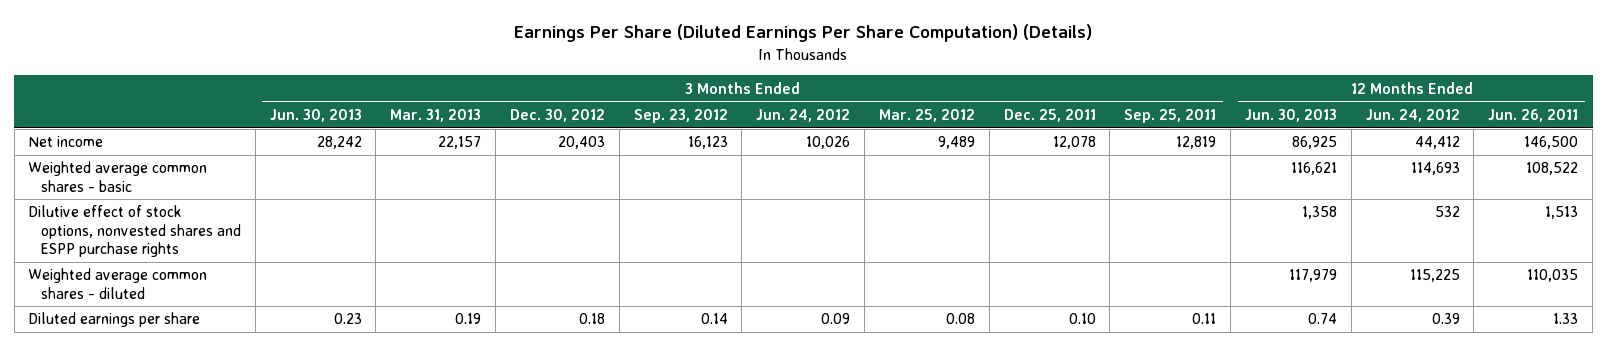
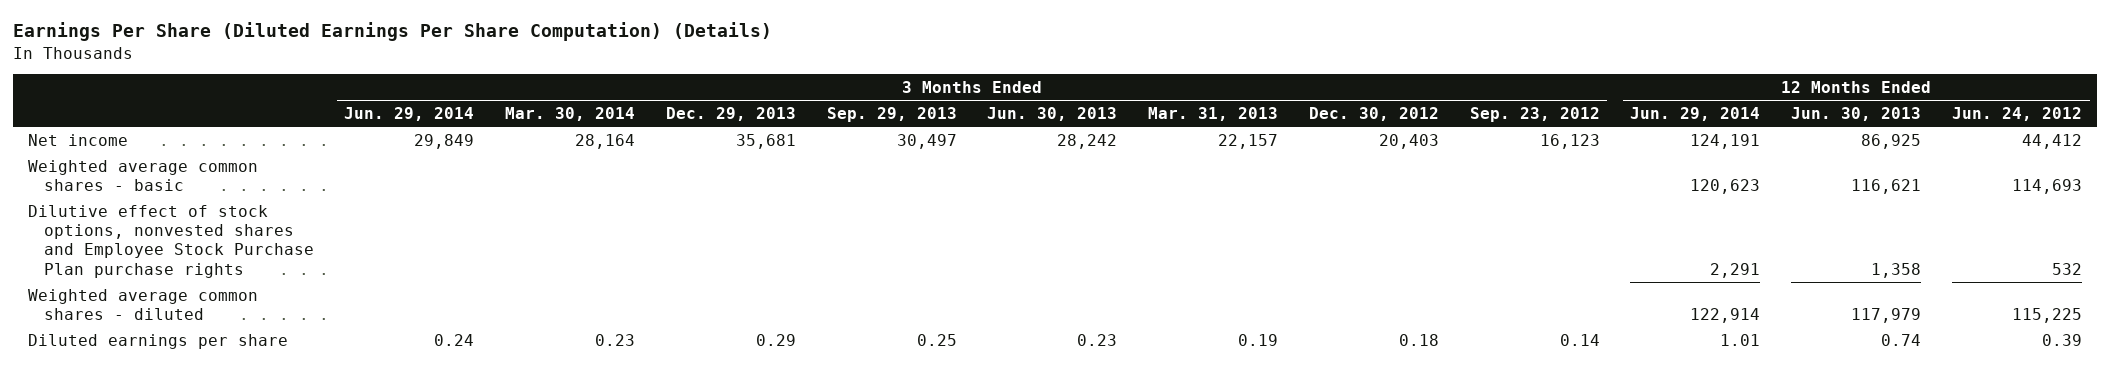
[756,108,851,122] Jun. 24, 2012 -> none
[878,108,975,122] Mar. 25, 2012 -> none
[1003,108,1096,122] Dec. 25, 2011 -> none
[1124,108,1217,123] Sep. 25, 2011 -> none
[1488,108,1579,122] Jun. 26, 2011 -> none
none -> [344,106,475,121] Jun. 29, 2014
none -> [505,106,636,121] Mar. 30, 2014
none -> [665,106,796,121] Dec. 29, 2013
none -> [826,106,957,122] Sep. 29, 2013
none -> [1630,106,1761,121] Jun. 29, 2014
[28,205,241,257] Dilutive effect of stock options, nonvested shares and ESPP purchase rights -> [28,204,314,278] Dilutive effect of stock options, nonvested shares and Employee Stock Purchase Plan purchase rights

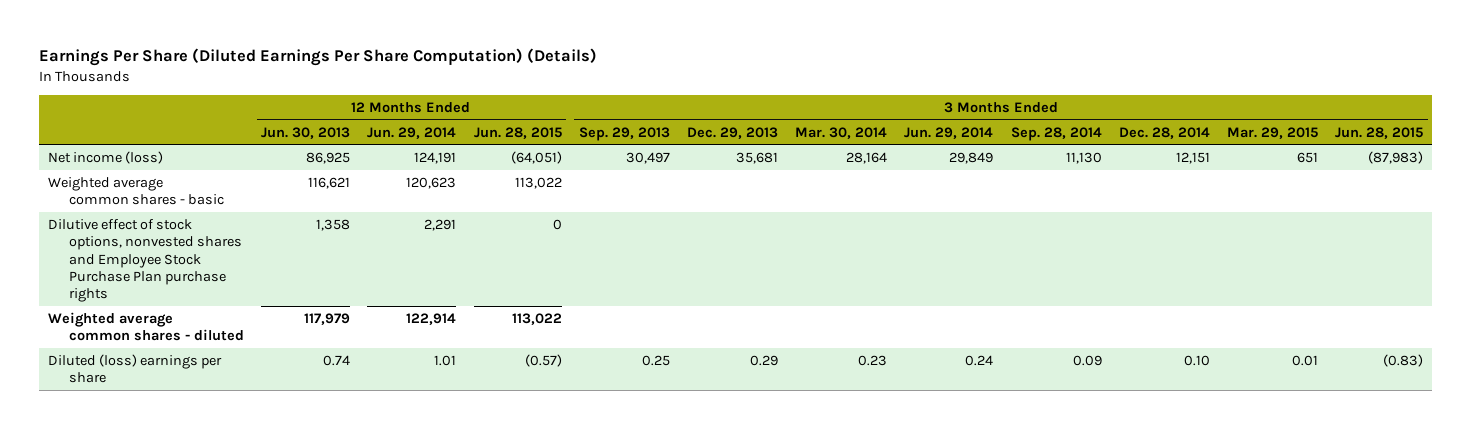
[987,106,1118,121] Jun. 30, 2013 -> none
[1148,106,1279,121] Mar. 31, 2013 -> none
[1308,106,1439,121] Dec. 30, 2012 -> none
[1469,106,1600,122] Sep. 23, 2012 -> none
[1951,106,2082,121] Jun. 24, 2012 -> none
none -> [473,126,562,139] Jun. 28, 2015
none -> [1010,126,1102,141] Sep. 28, 2014
none -> [1118,126,1210,139] Dec. 28, 2014
none -> [1227,126,1319,139] Mar. 29, 2015
none -> [1335,126,1424,139] Jun. 28, 2015
[28,133,129,146] Net income -> [47,150,163,164] Net income (loss)
[28,333,289,349] Diluted earnings per share -> [47,353,222,384] Diluted (loss) earnings per share

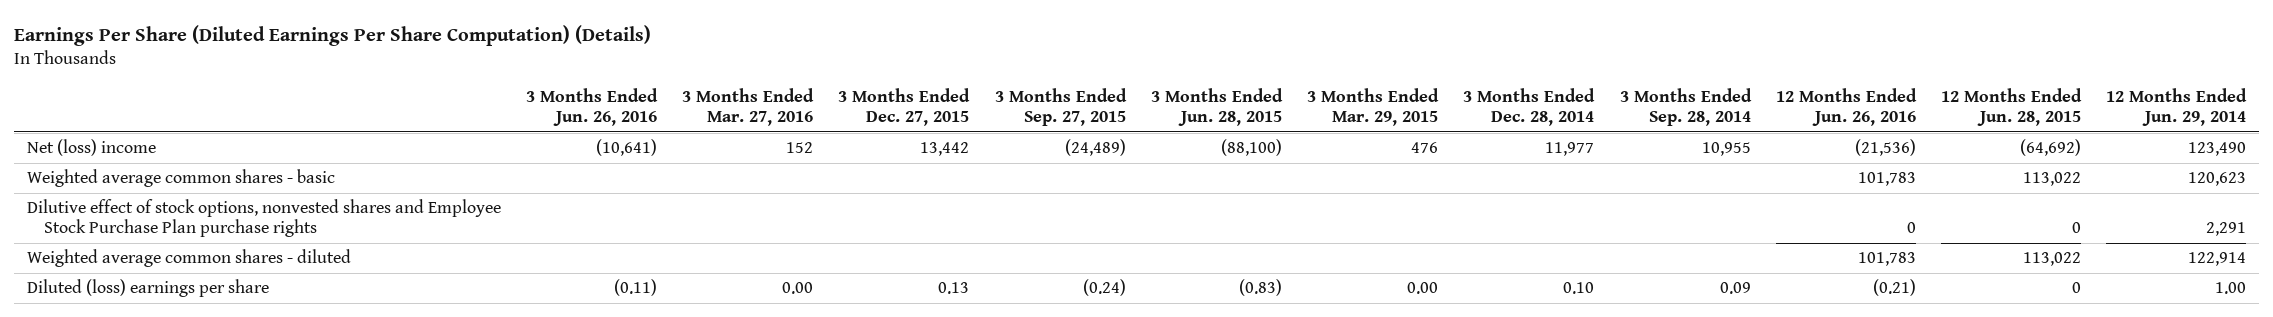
[261,126,351,139] Jun. 30, 2013 -> none
[578,126,670,141] Sep. 29, 2013 -> none
[687,126,779,139] Dec. 29, 2013 -> none
[795,126,888,139] Mar. 30, 2014 -> none
[904,126,994,139] Jun. 29, 2014 -> none
none -> [526,88,659,126] 3 Months Ended Jun. 26, 2016
none -> [682,88,815,126] 3 Months Ended Mar. 27, 2016
none -> [838,88,971,126] 3 Months Ended Dec. 27, 2015
none -> [994,88,1127,126] 3 Months Ended Sep. 27, 2015
none -> [1775,88,1917,126] 12 Months Ended Jun. 26, 2016
[47,150,163,164] Net income (loss) -> [26,139,156,157] Net (loss) income
[414,151,457,164] 124,191 -> [2188,142,2247,157] 123,490
[510,150,562,164] (64,051) -> [2019,139,2081,157] (64,692)
[1065,151,1102,164] 11,130 -> [1701,142,1751,157] 10,955
[1175,151,1210,164] 12,151 -> [1545,142,1595,157] 11,977
[1297,151,1319,163] 651 -> [1411,142,1439,154] 476
[1368,150,1424,164] (87,983) -> [1220,139,1282,157] (88,100)
[434,354,457,366] 1.01 -> [2215,282,2247,295] 1.00
[524,353,562,367] (0.57) -> [2071,282,2081,294] 0
[1292,354,1319,366] 0.01 -> [1407,282,1439,295] 0.00

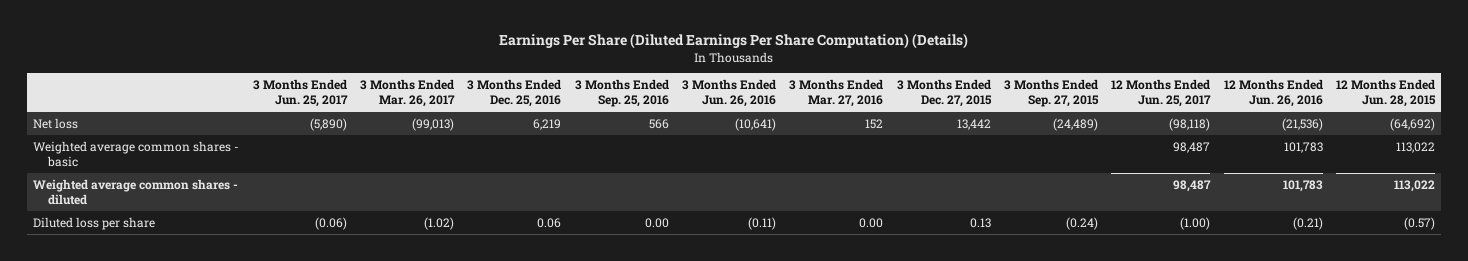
[1150,88,1283,126] 3 Months Ended Jun. 28, 2015 -> none
[1307,88,1440,126] 3 Months Ended Mar. 29, 2015 -> none
[1463,88,1596,126] 3 Months Ended Dec. 28, 2014 -> none
[1619,88,1752,126] 3 Months Ended Sep. 28, 2014 -> none
[2106,88,2248,126] 12 Months Ended Jun. 29, 2014 -> none
none -> [252,79,348,108] 3 Months Ended Jun. 25, 2017
none -> [360,79,456,108] 3 Months Ended Mar. 26, 2017
none -> [467,79,562,108] 3 Months Ended Dec. 25, 2016
none -> [574,79,669,108] 3 Months Ended Sep. 25, 2016
none -> [1111,79,1212,108] 12 Months Ended Jun. 25, 2017
[26,139,156,157] Net (loss) income -> [33,117,79,129] Net loss
[26,199,501,238] Dilutive effect of stock options, nonvested shares and Employee Stock Purchase Plan purchase rights -> none
[26,279,269,298] Diluted (loss) earnings per share -> [33,216,156,230] Diluted loss per share
[2071,282,2081,294] 0 -> [1403,216,1435,230] (0.57)

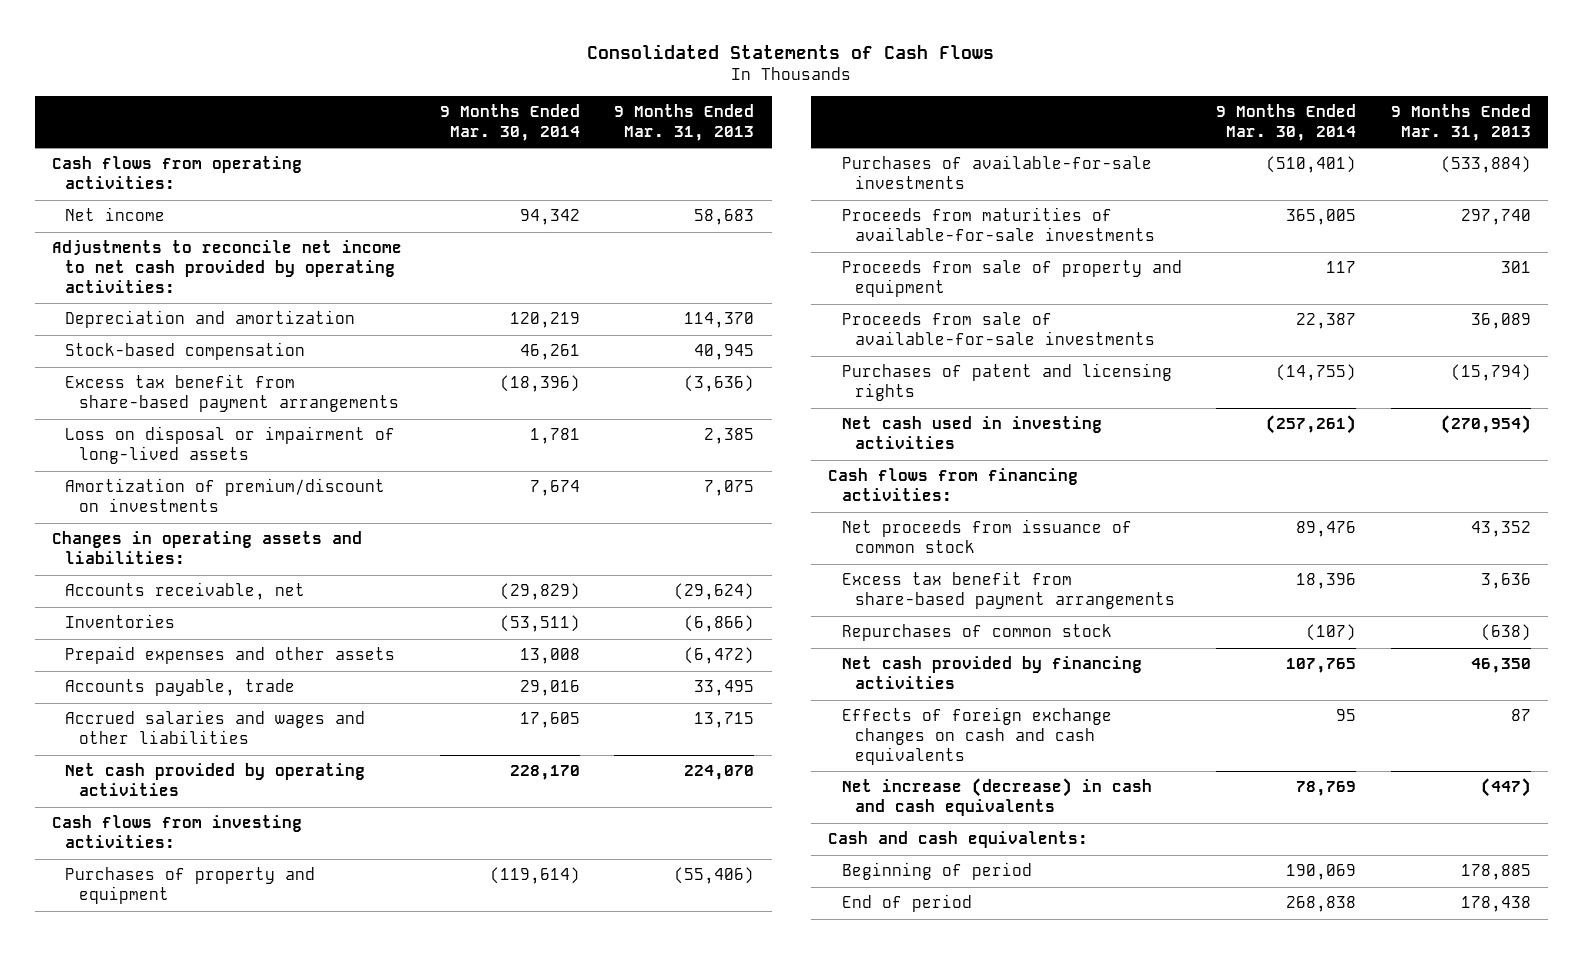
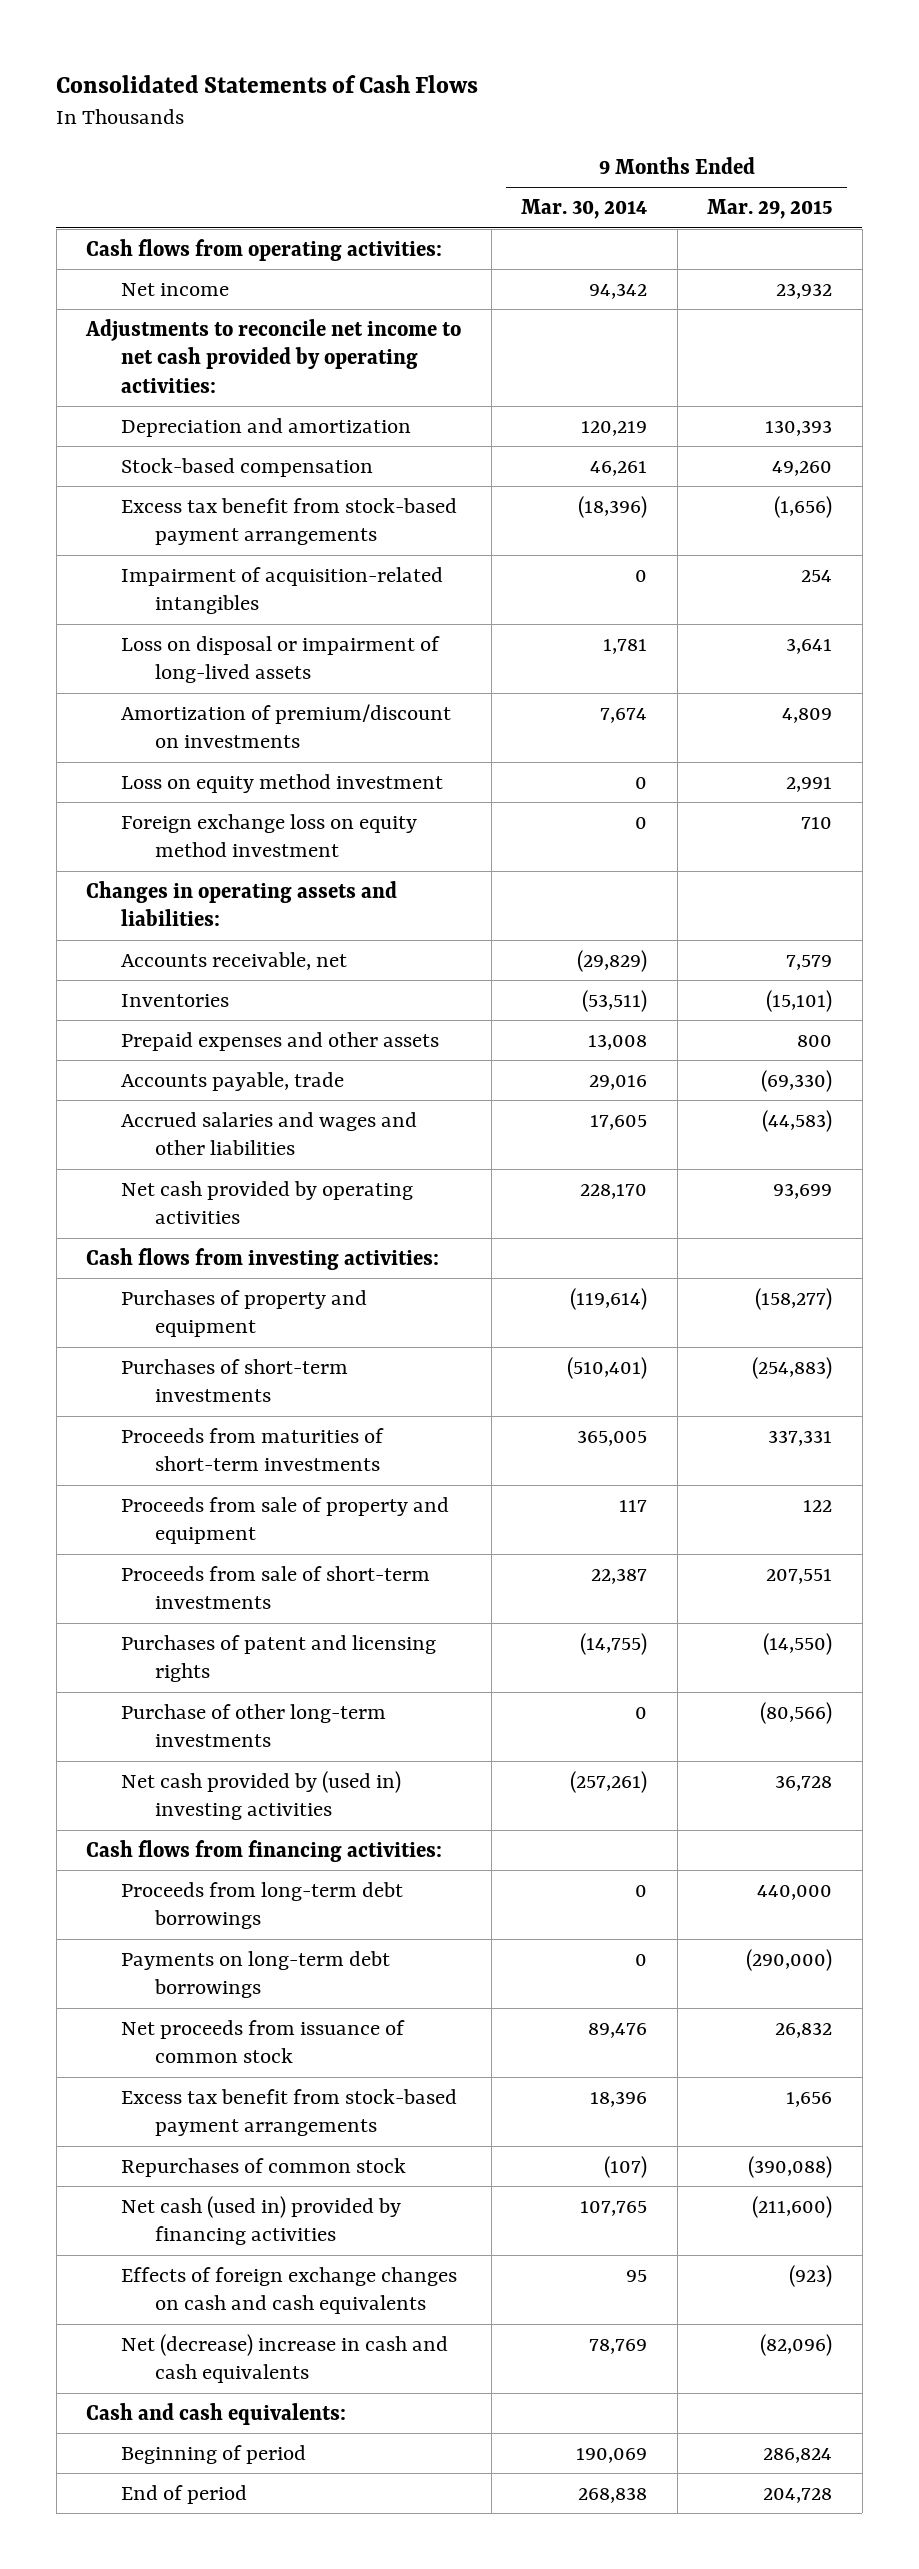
[614,104,755,141] 9 Months Ended Mar. 31, 2013 -> none
none -> [707,199,833,220] Mar. 29, 2015
[65,374,399,413] Excess tax benefit from share-based payment arrangements -> [120,497,457,546] Excess tax benefit from stock-based payment arrangements
none -> [120,566,443,615] Impairment of acquisition-related intangibles
none -> [120,773,443,793] Loss on equity method investment
none -> [120,813,417,858] Foreign exchange loss on equity method investment
[841,155,1152,190] Purchases of available-for-sale investments -> [120,1358,348,1403] Purchases of short-term investments
[841,207,1156,242] Proceeds from maturities of available-for-sale investments -> [120,1427,384,1472] Proceeds from maturities of short-term investments
[841,312,1156,346] Proceeds from sale of available-for-sale investments -> [120,1565,430,1610] Proceeds from sale of short-term investments
none -> [120,1703,386,1748] Purchase of other long-term investments
[841,416,1102,450] Net cash used in investing activities -> [120,1770,401,1821] Net cash provided by (used in) investing activities
none -> [120,1881,403,1930] Proceeds from long-term debt borrowings
none -> [120,1950,390,1999] Payments on long-term debt borrowings
[841,571,1176,610] Excess tax benefit from share-based payment arrangements -> [120,2088,457,2137] Excess tax benefit from stock-based payment arrangements
[841,656,1142,690] Net cash provided by financing activities -> [120,2195,401,2246] Net cash (used in) provided by financing activities
[841,778,1152,817] Net increase (decrease) in cash and cash equivalents -> [120,2333,448,2384] Net (decrease) increase in cash and cash equivalents

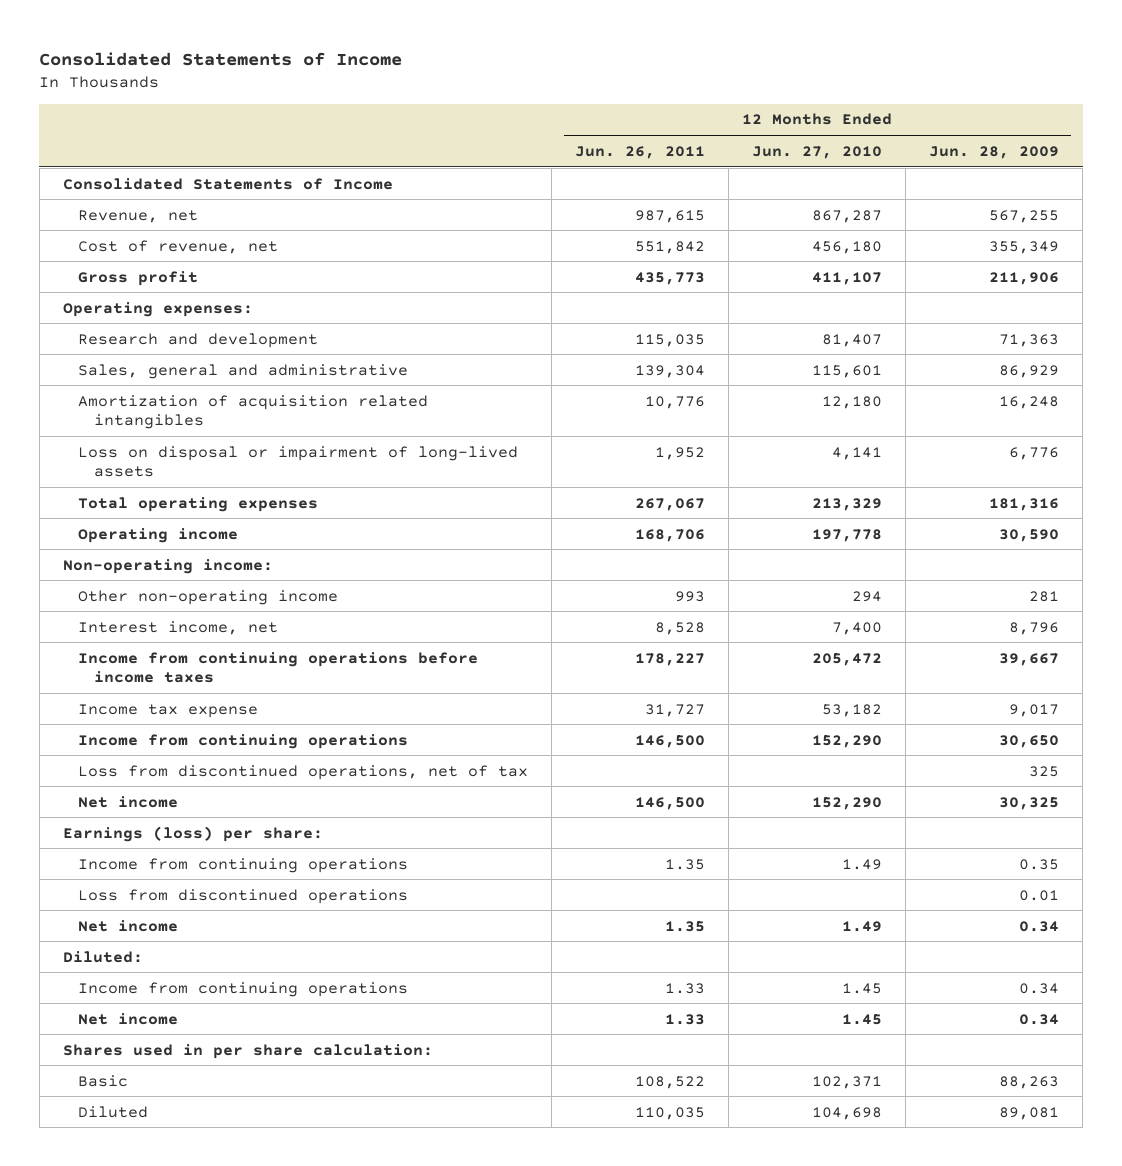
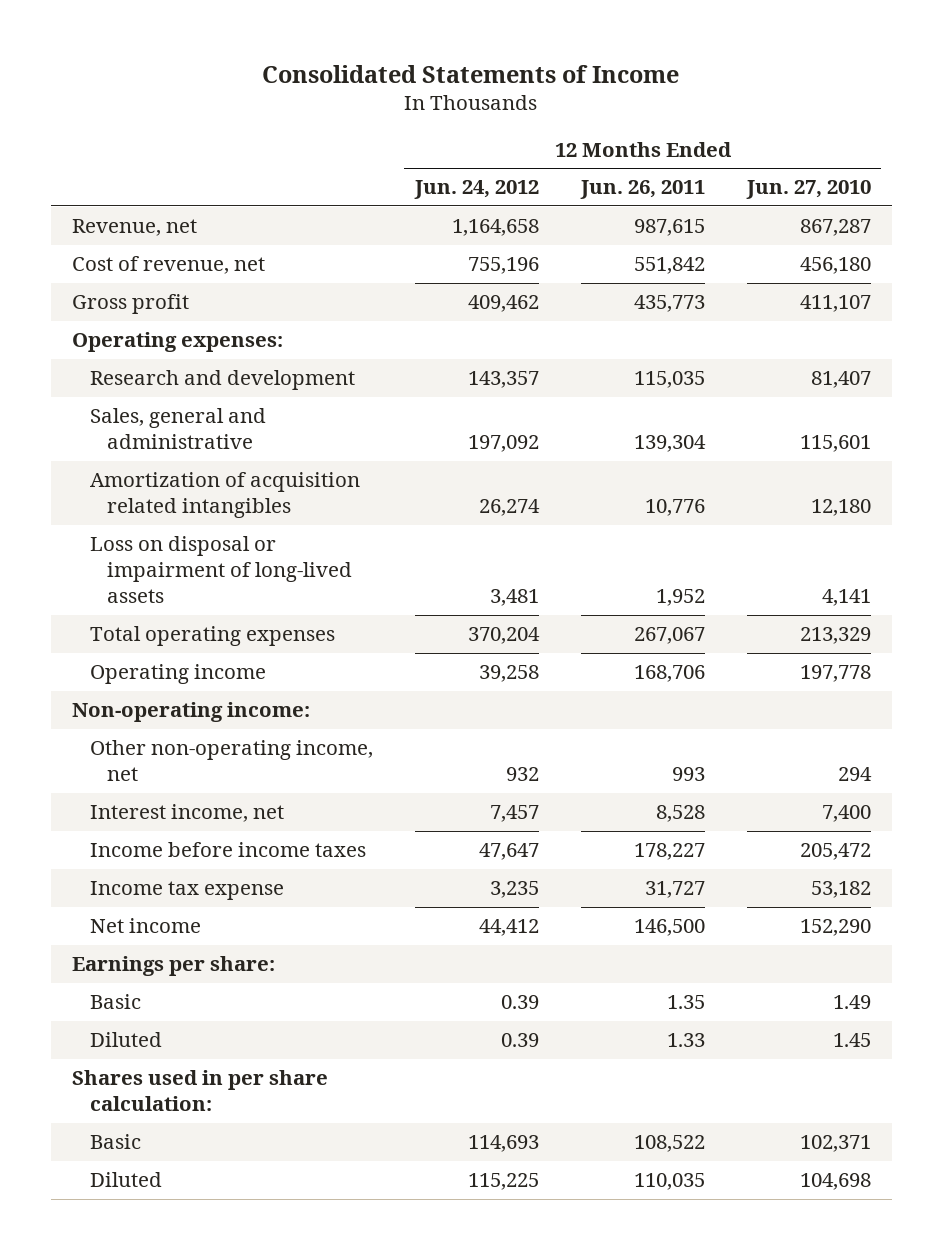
[929,145,1060,159] Jun. 28, 2009 -> none
none -> [413,180,539,200] Jun. 24, 2012
[62,177,393,190] Consolidated Statements of Income -> none
[78,589,339,605] Other non-operating income -> [89,740,373,782] Other non-operating income, net
[78,651,479,684] Income from continuing operations before income taxes -> [89,842,366,858] Income before income taxes
[78,733,409,749] Income from continuing operations -> none
[78,764,529,780] Loss from discontinued operations, net of tax -> none
[78,857,409,873] Income from continuing operations -> none
[78,888,409,904] Loss from discontinued operations -> none
[62,950,143,963] Diluted: -> none
[78,981,409,997] Income from continuing operations -> none
[62,825,323,842] Earnings (loss) per share: -> [71,956,275,977] Earnings per share:
[78,919,179,932] Net income -> [89,994,141,1010] Basic
[78,1012,179,1025] Net income -> [89,1032,162,1048] Diluted

